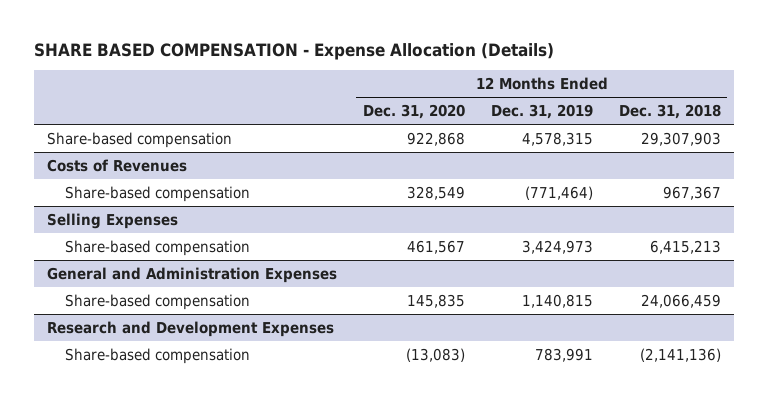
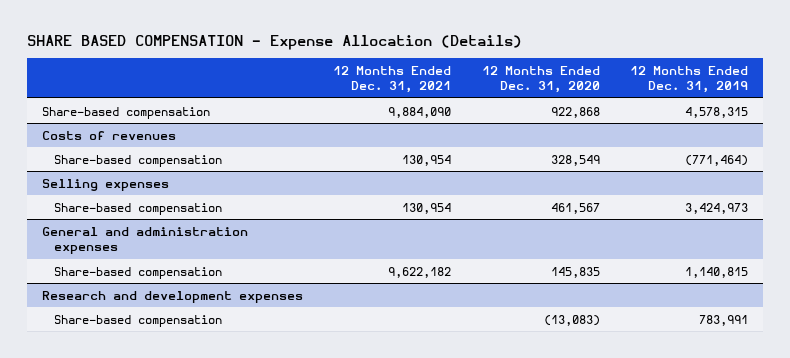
[618,103,721,119] Dec. 31, 2018 -> none
none -> [333,65,452,94] 12 Months Ended Dec. 31, 2021
[46,158,187,172] Costs of Revenues -> [42,130,177,140] Costs of revenues
[46,212,178,229] Selling Expenses -> [42,178,170,191] Selling expenses
[46,266,337,283] General and Administration Expenses -> [42,226,249,255] General and administration expenses
[46,320,334,337] Research and Development Expenses -> [42,290,304,303] Research and development expenses

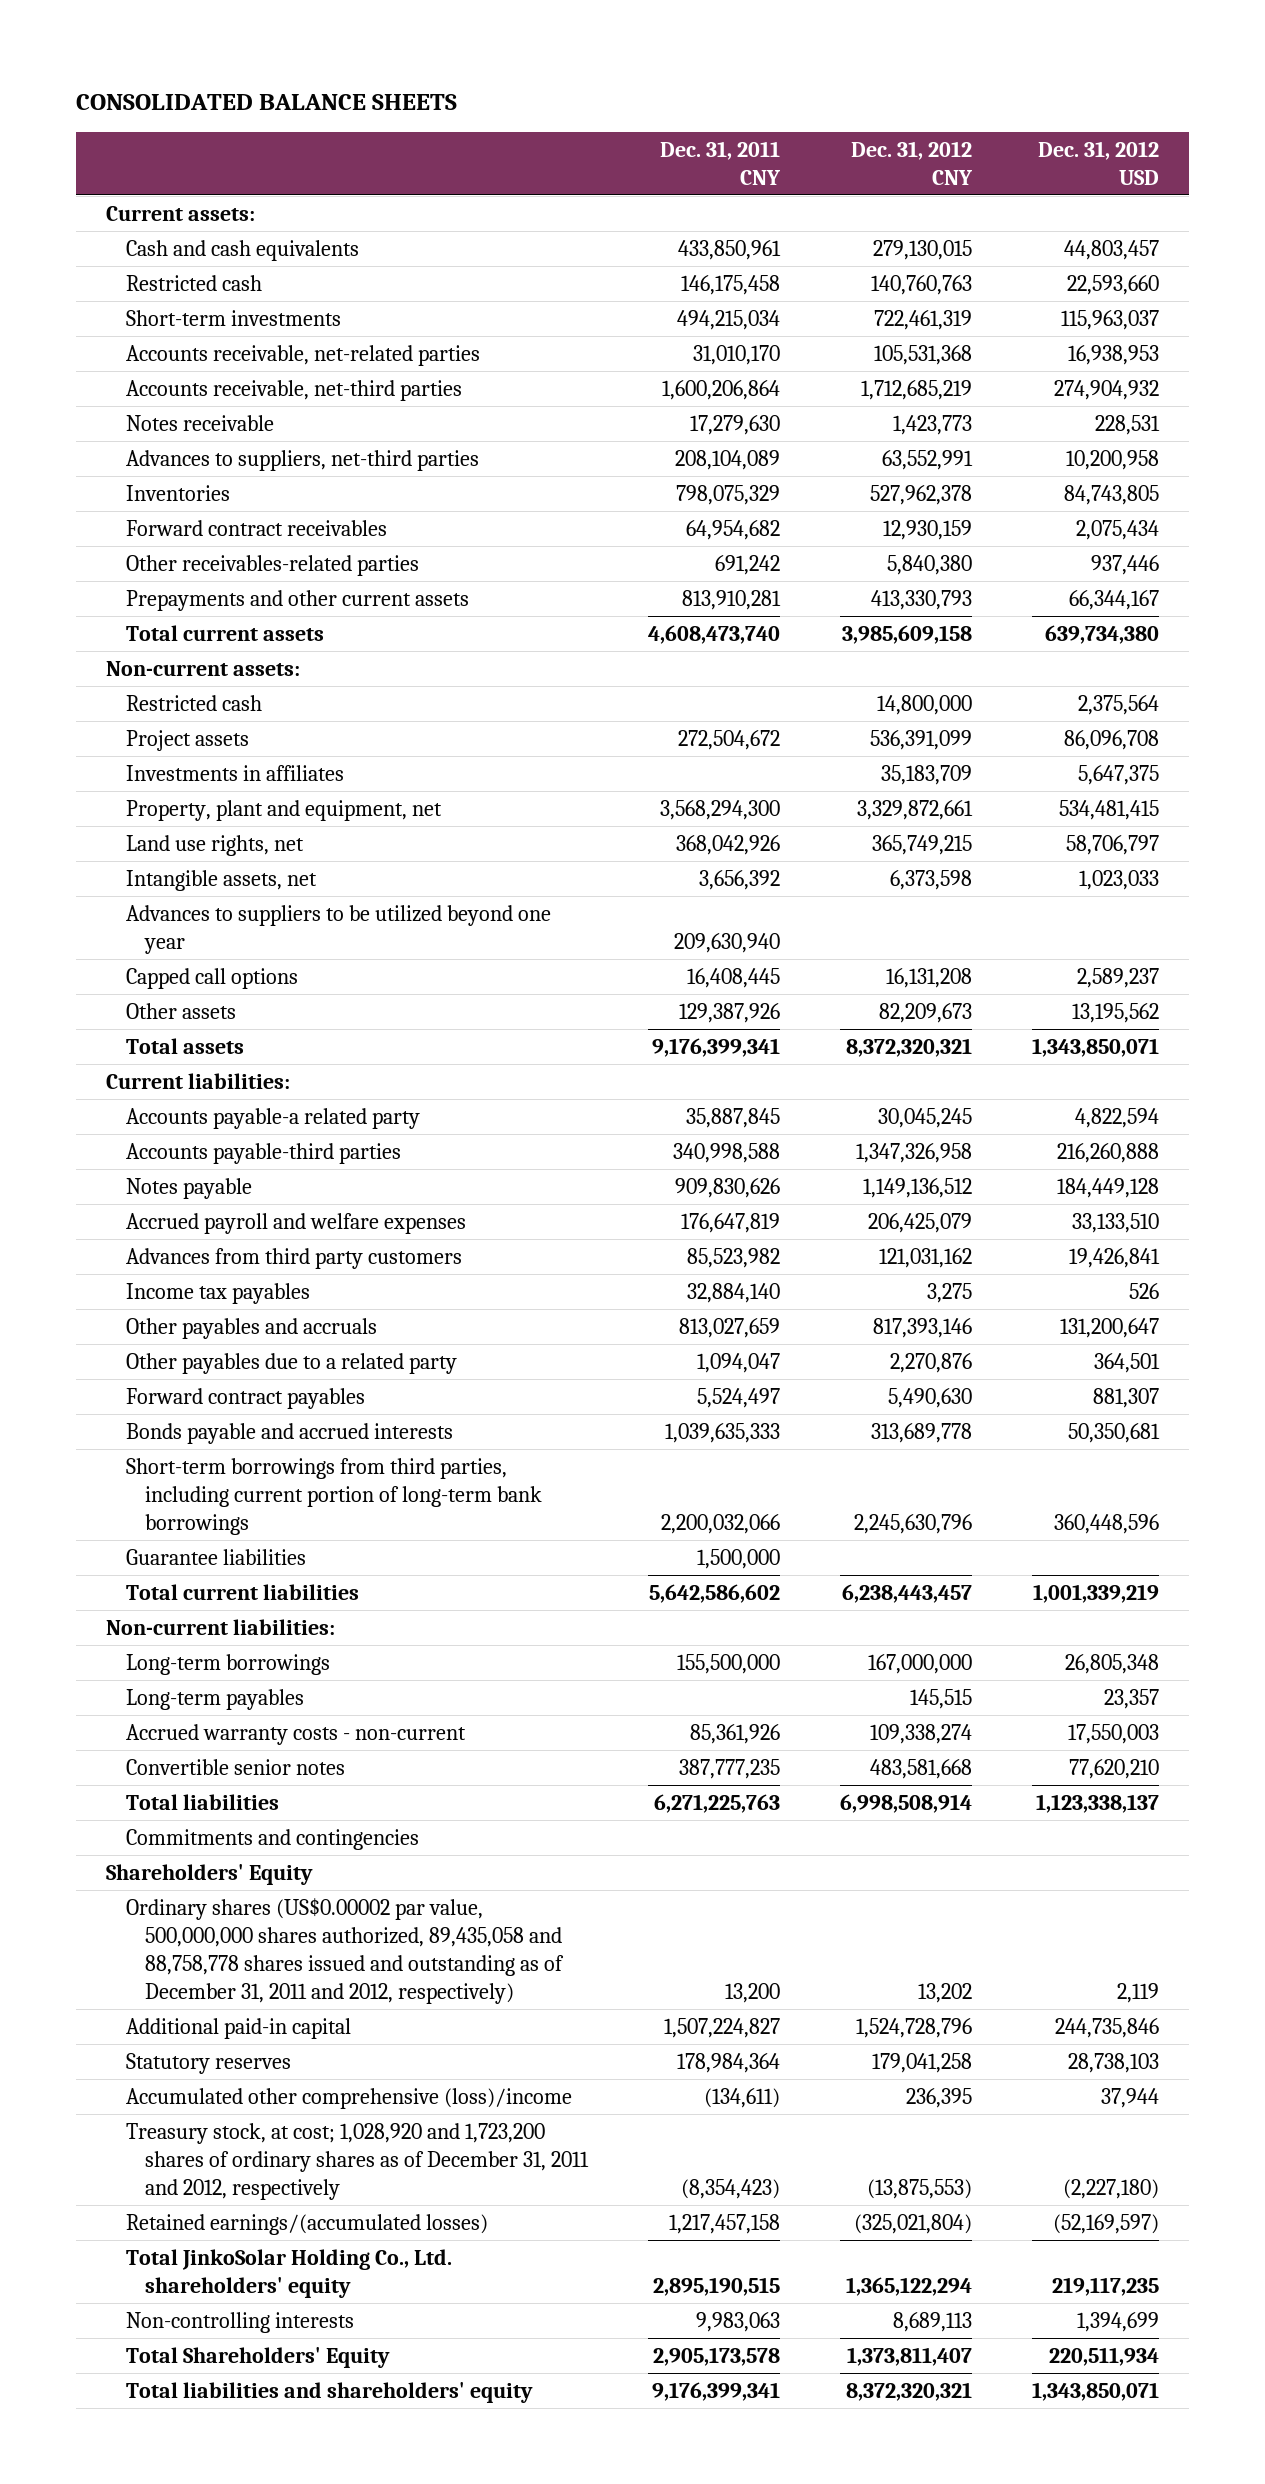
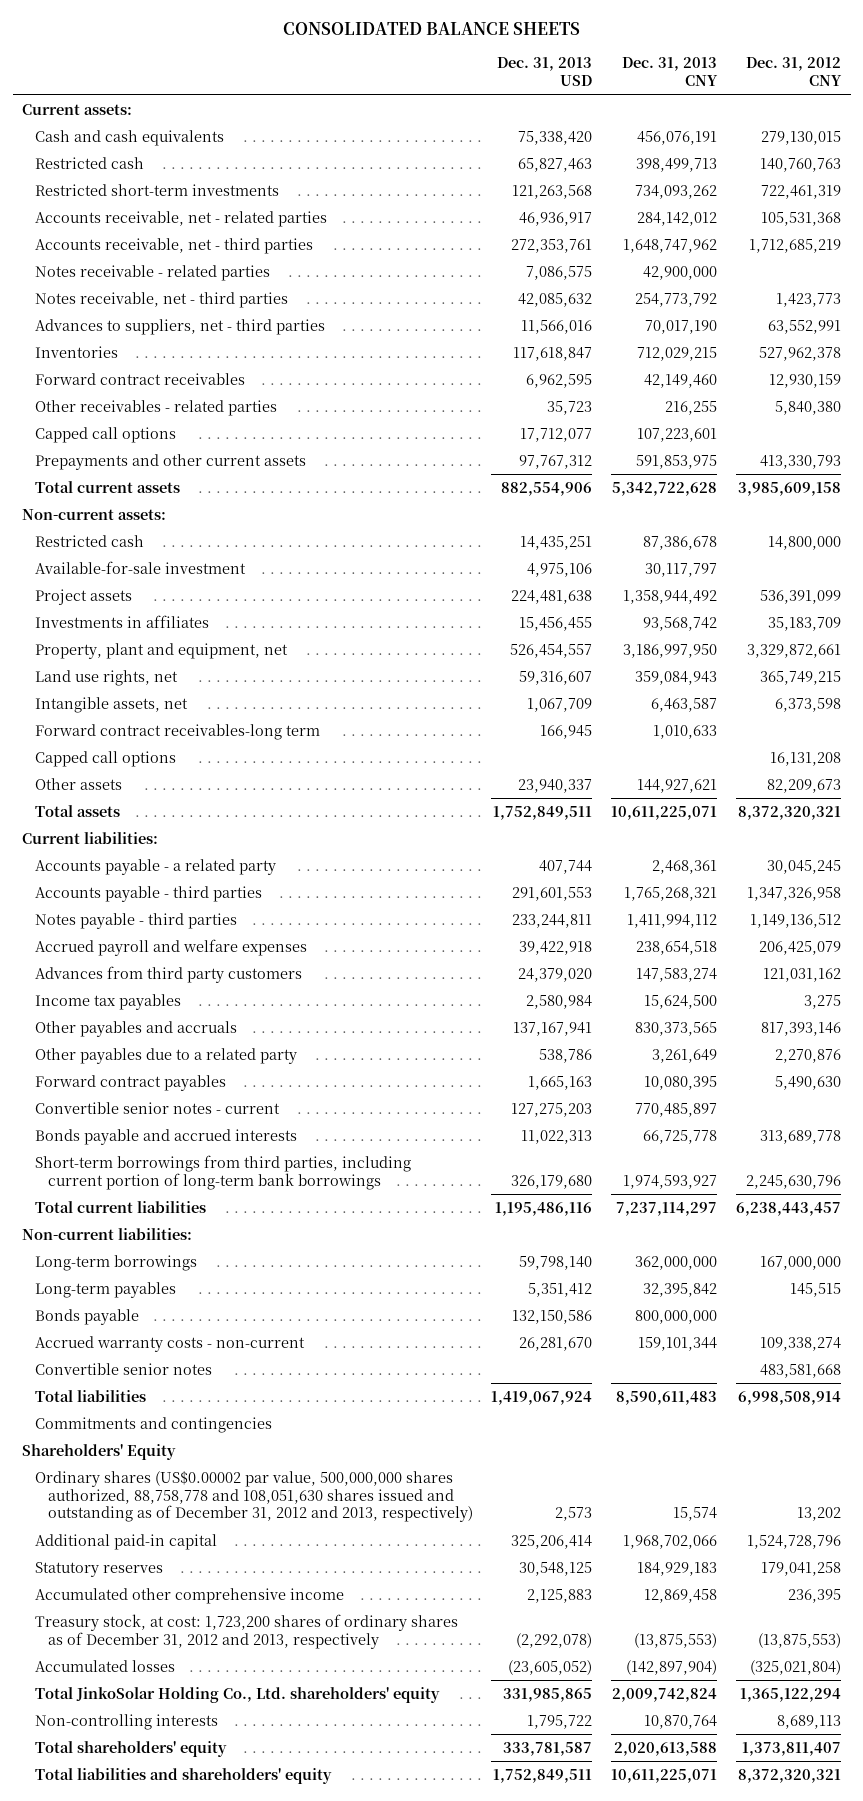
[660,140,782,185] Dec. 31, 2011 CNY -> none
[1037,140,1159,185] Dec. 31, 2012 USD -> none
none -> [497,57,593,87] Dec. 31, 2013 USD
none -> [622,57,719,87] Dec. 31, 2013 CNY
[125,309,341,326] Short-term investments -> [34,183,279,196] Restricted short-term investments
[125,344,480,366] Accounts receivable, net-related parties -> [34,210,327,227] Accounts receivable, net - related parties
[125,379,462,401] Accounts receivable, net-third parties -> [34,237,313,254] Accounts receivable, net - third parties
none -> [34,264,270,281] Notes receivable - related parties
[125,414,274,431] Notes receivable -> [34,291,288,308] Notes receivable, net - third parties
[125,449,479,471] Advances to suppliers, net-third parties -> [34,318,325,335] Advances to suppliers, net - third parties
[125,554,419,576] Other receivables-related parties -> [34,399,277,416] Other receivables - related parties
none -> [34,426,176,443] Capped call options
none -> [34,560,246,574] Available-for-sale investment
[125,904,551,955] Advances to suppliers to be utilized beyond one year -> none
none -> [34,723,320,740] Forward contract receivables-long term
[125,1107,420,1129] Accounts payable-a related party -> [34,858,276,875] Accounts payable - a related party
[125,1142,401,1164] Accounts payable-third parties -> [34,885,262,902] Accounts payable - third parties
[125,1177,252,1199] Notes payable -> [34,912,237,929] Notes payable - third parties
none -> [34,1101,280,1114] Convertible senior notes - current
[125,1548,306,1565] Guarantee liabilities -> none
none -> [34,1308,139,1325] Bonds payable
[125,1897,565,2005] Ordinary shares (US$0.00002 par value, 500,000,000 shares authorized, 89,435,058 and 88,758,778 shares issued and outstanding as of December 31, 2011 and 2012, respectively) -> [34,1470,473,1523] Ordinary shares (US$0.00002 par value, 500,000,000 shares authorized, 88,758,778 and 108,051,630 shares issued and outstanding as of December 31, 2012 and 2013, respectively)
[125,2087,572,2109] Accumulated other comprehensive (loss)/income -> [34,1587,344,1604] Accumulated other comprehensive income
[125,2122,590,2201] Treasury stock, at cost; 1,028,920 and 1,723,200 shares of ordinary shares as of December 31, 2011 and 2012, respectively -> [34,1613,458,1649] Treasury stock, at cost: 1,723,200 shares of ordinary shares as of December 31, 2012 and 2013, respectively
[125,2213,488,2235] Retained earnings/(accumulated losses) -> [34,1659,175,1672] Accumulated losses
[125,2346,390,2368] Total Shareholders' Equity -> [34,1740,227,1757] Total shareholders' equity

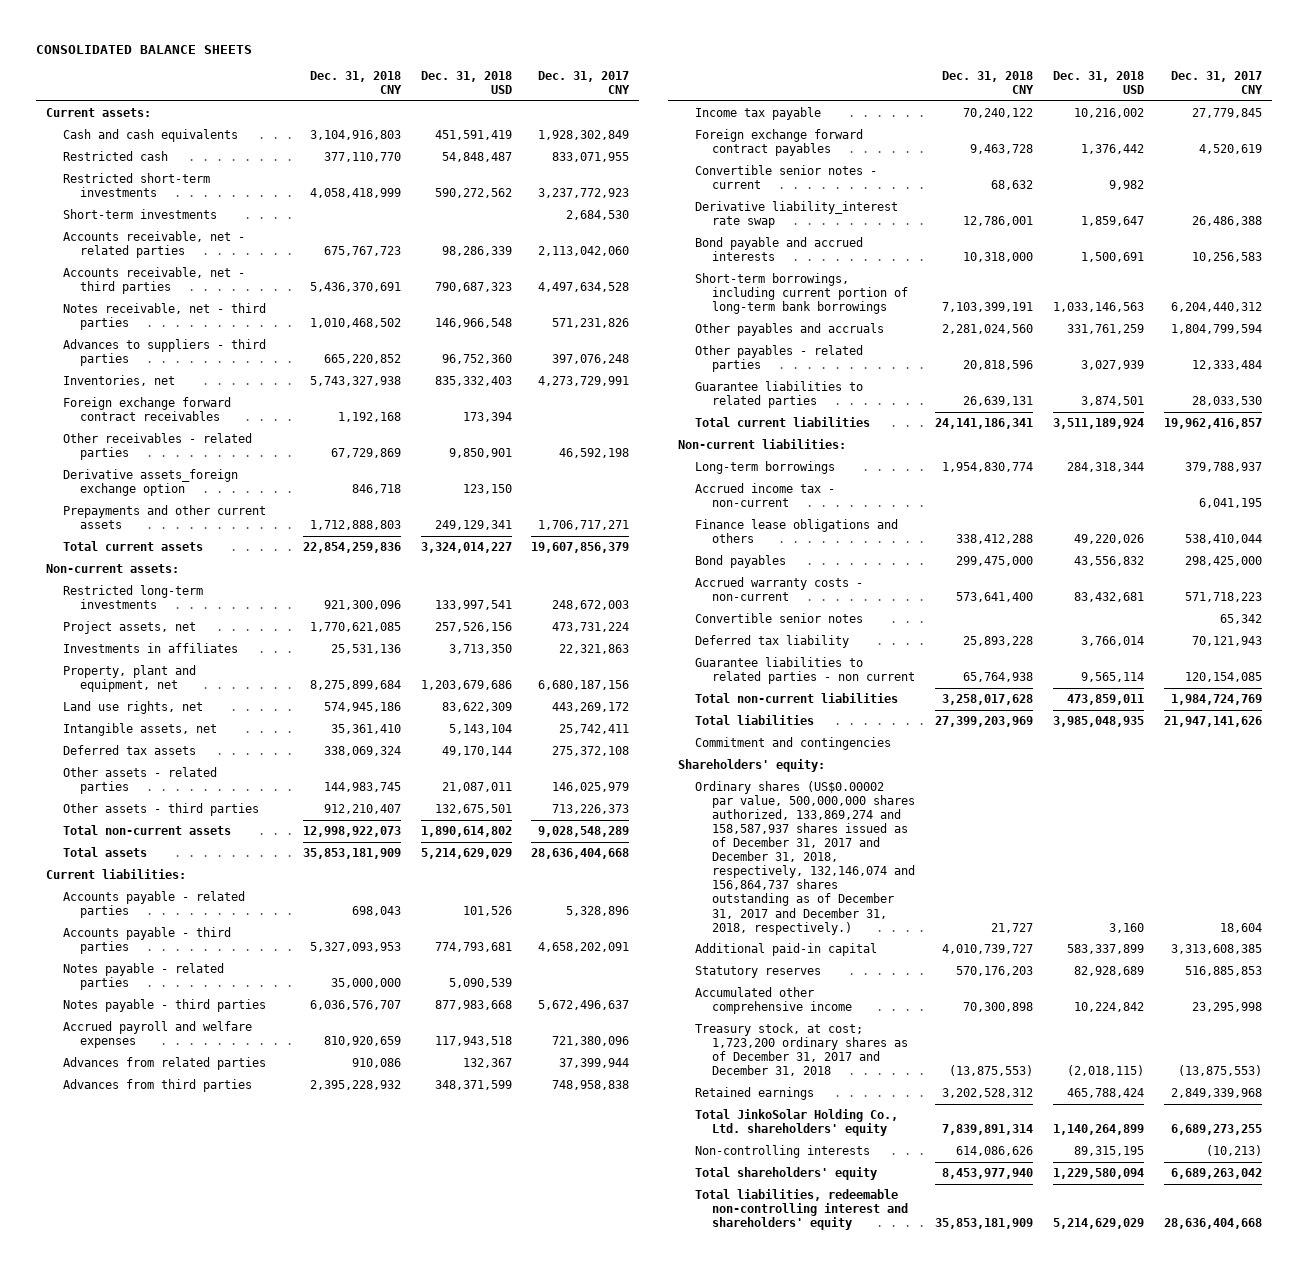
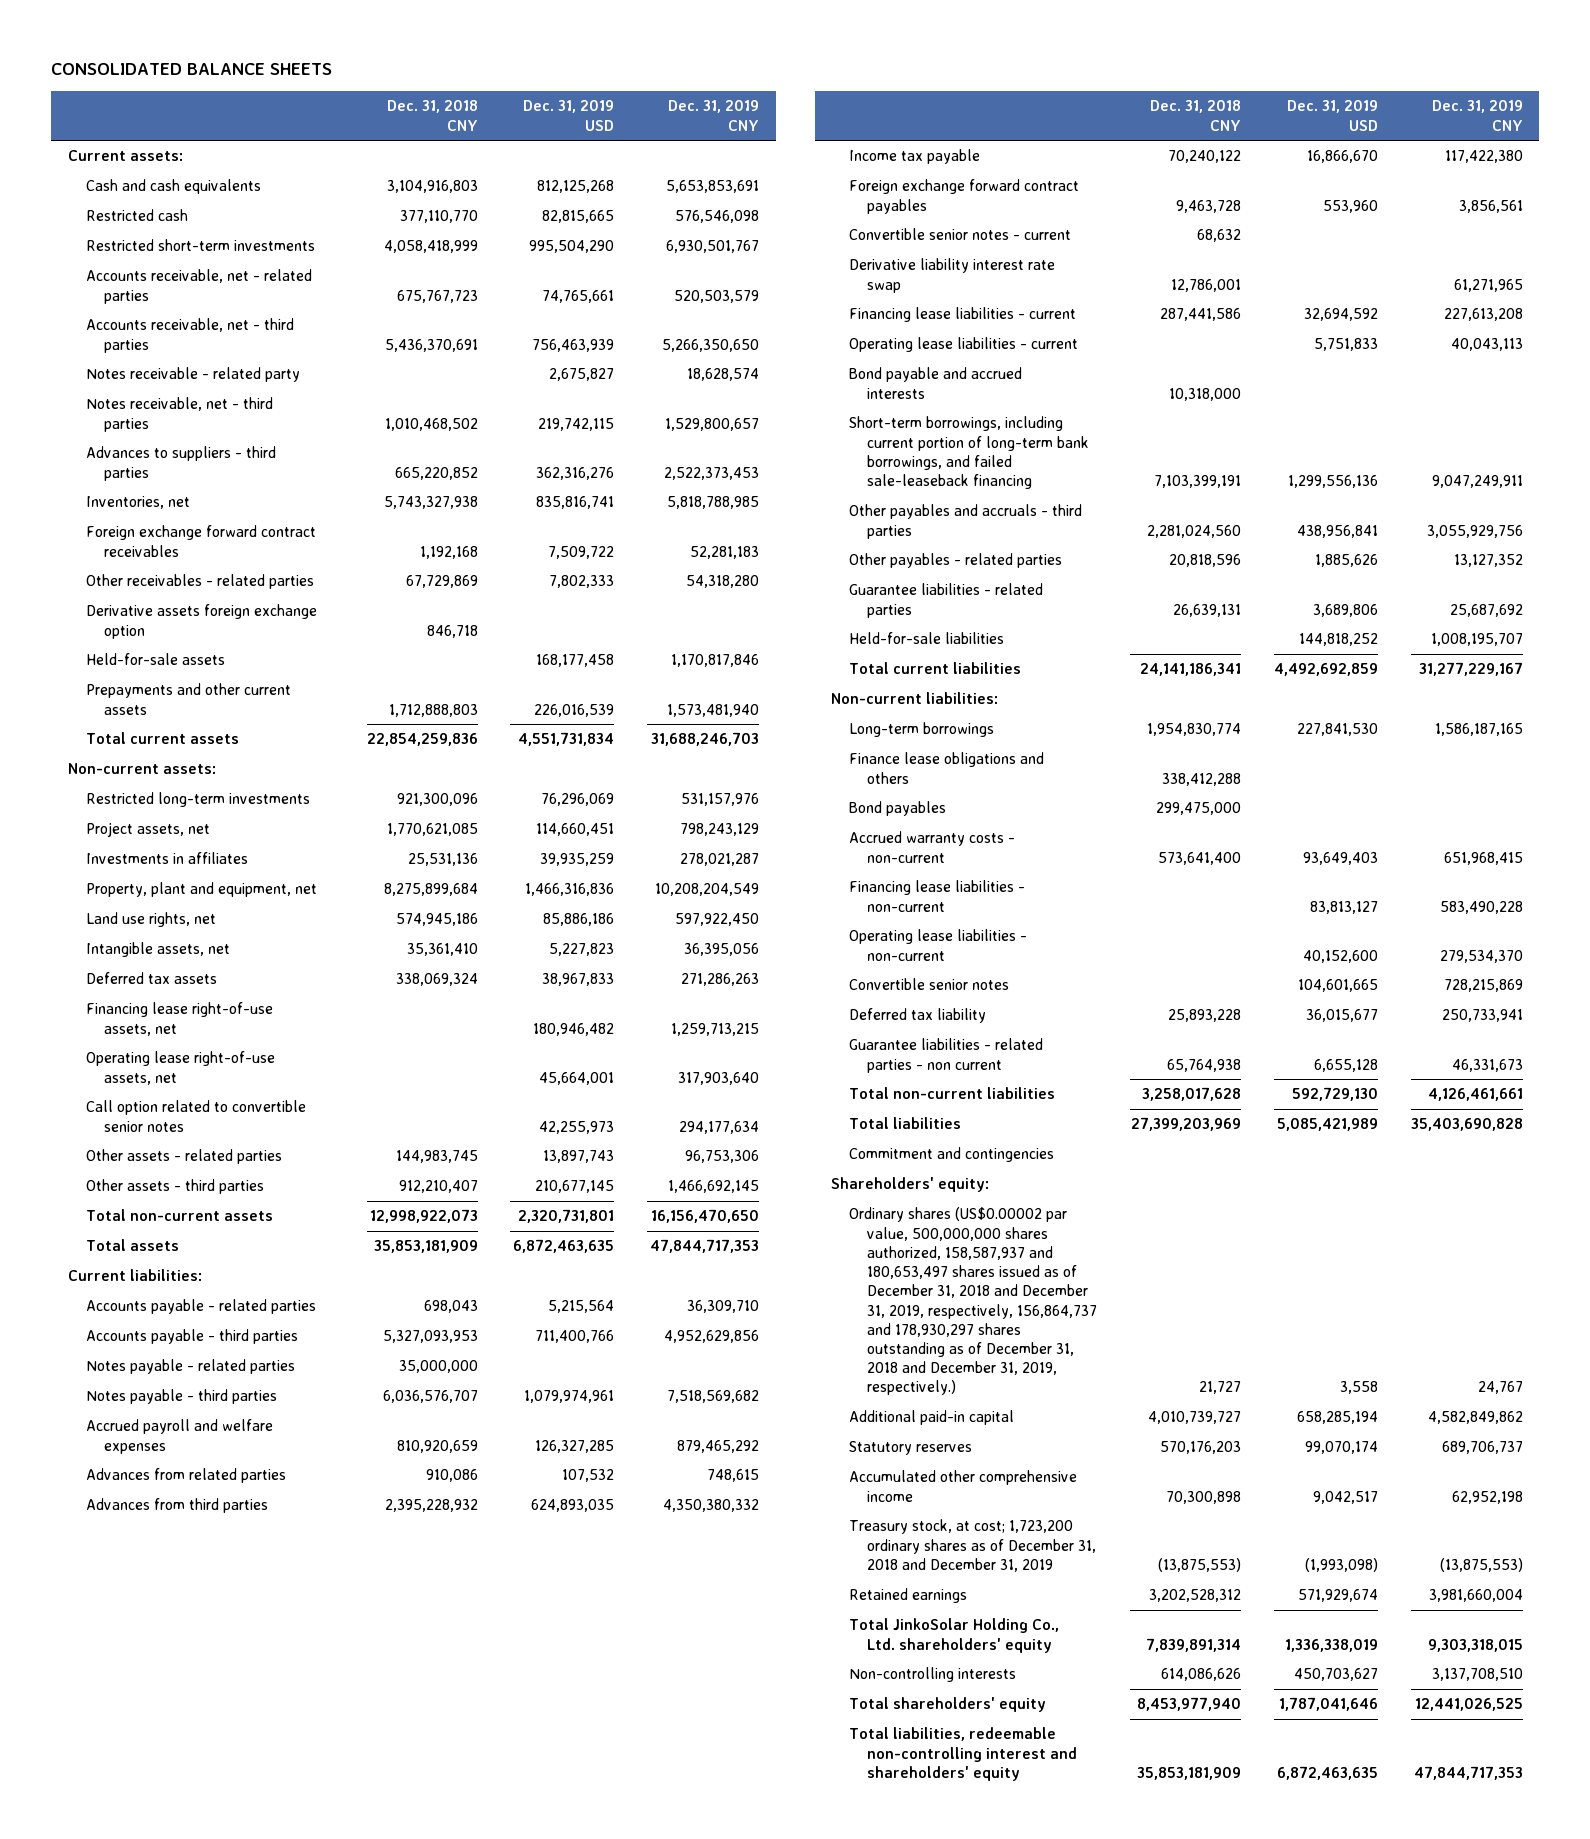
[420,71,512,95] Dec. 31, 2018 USD -> none
[538,71,631,95] Dec. 31, 2017 CNY -> none
none -> [523,100,615,131] Dec. 31, 2019 USD
none -> [668,100,760,131] Dec. 31, 2019 CNY
[62,208,217,219] Short-term investments -> none
none -> [85,367,300,383] Notes receivable - related party
[62,468,238,497] Derivative assets_foreign exchange option -> [85,604,317,639] Derivative assets foreign exchange option
none -> [85,653,225,666] Held-for-sale assets
none -> [85,1002,273,1036] Financing lease right-of-use assets, net
none -> [85,1051,275,1085] Operating lease right-of-use assets, net
none -> [85,1100,306,1132] Call option related to convertible senior notes
[695,200,899,229] Derivative liability_interest rate swap -> [849,258,1056,293] Derivative liability interest rate swap
none -> [849,307,1077,323] Financing lease liabilities - current
none -> [849,337,1079,353] Operating lease liabilities - current
[695,272,908,315] Short-term borrowings, including current portion of long-term bank borrowings -> [849,416,1090,490] Short-term borrowings, including current portion of long-term bank borrowings, and failed sale-leaseback financing
[695,322,885,336] Other payables and accruals -> [849,504,1083,539] Other payables and accruals - third parties
[695,380,864,409] Guarantee liabilities to related parties -> [849,583,1044,618] Guarantee liabilities - related parties
none -> [849,632,1005,645] Held-for-sale liabilities
[695,482,836,508] Accrued income tax - non-current -> none
none -> [849,880,1026,912] Financing lease liabilities - non-current
none -> [849,929,1028,961] Operating lease liabilities - non-current
[695,656,915,685] Guarantee liabilities to related parties - non current -> [849,1038,1044,1073] Guarantee liabilities - related parties - non current
[695,780,915,935] Ordinary shares (US$0.00002 par value, 500,000,000 shares authorized, 133,869,274 and 158,587,937 shares issued as of December 31, 2017 and December 31, 2018, respectively, 132,146,074 and 156,864,737 shares outstanding as of December 31, 2017 and December 31, 2018, respectively.) -> [849,1207,1098,1396] Ordinary shares (US$0.00002 par value, 500,000,000 shares authorized, 158,587,937 and 180,653,497 shares issued as of December 31, 2018 and December 31, 2019, respectively, 156,864,737 and 178,930,297 shares outstanding as of December 31, 2018 and December 31, 2019, respectively.)
[695,1022,908,1077] Treasury stock, at cost; 1,723,200 ordinary shares as of December 31, 2017 and December 31, 2018 -> [849,1519,1097,1572] Treasury stock, at cost; 1,723,200 ordinary shares as of December 31, 2018 and December 31, 2019

